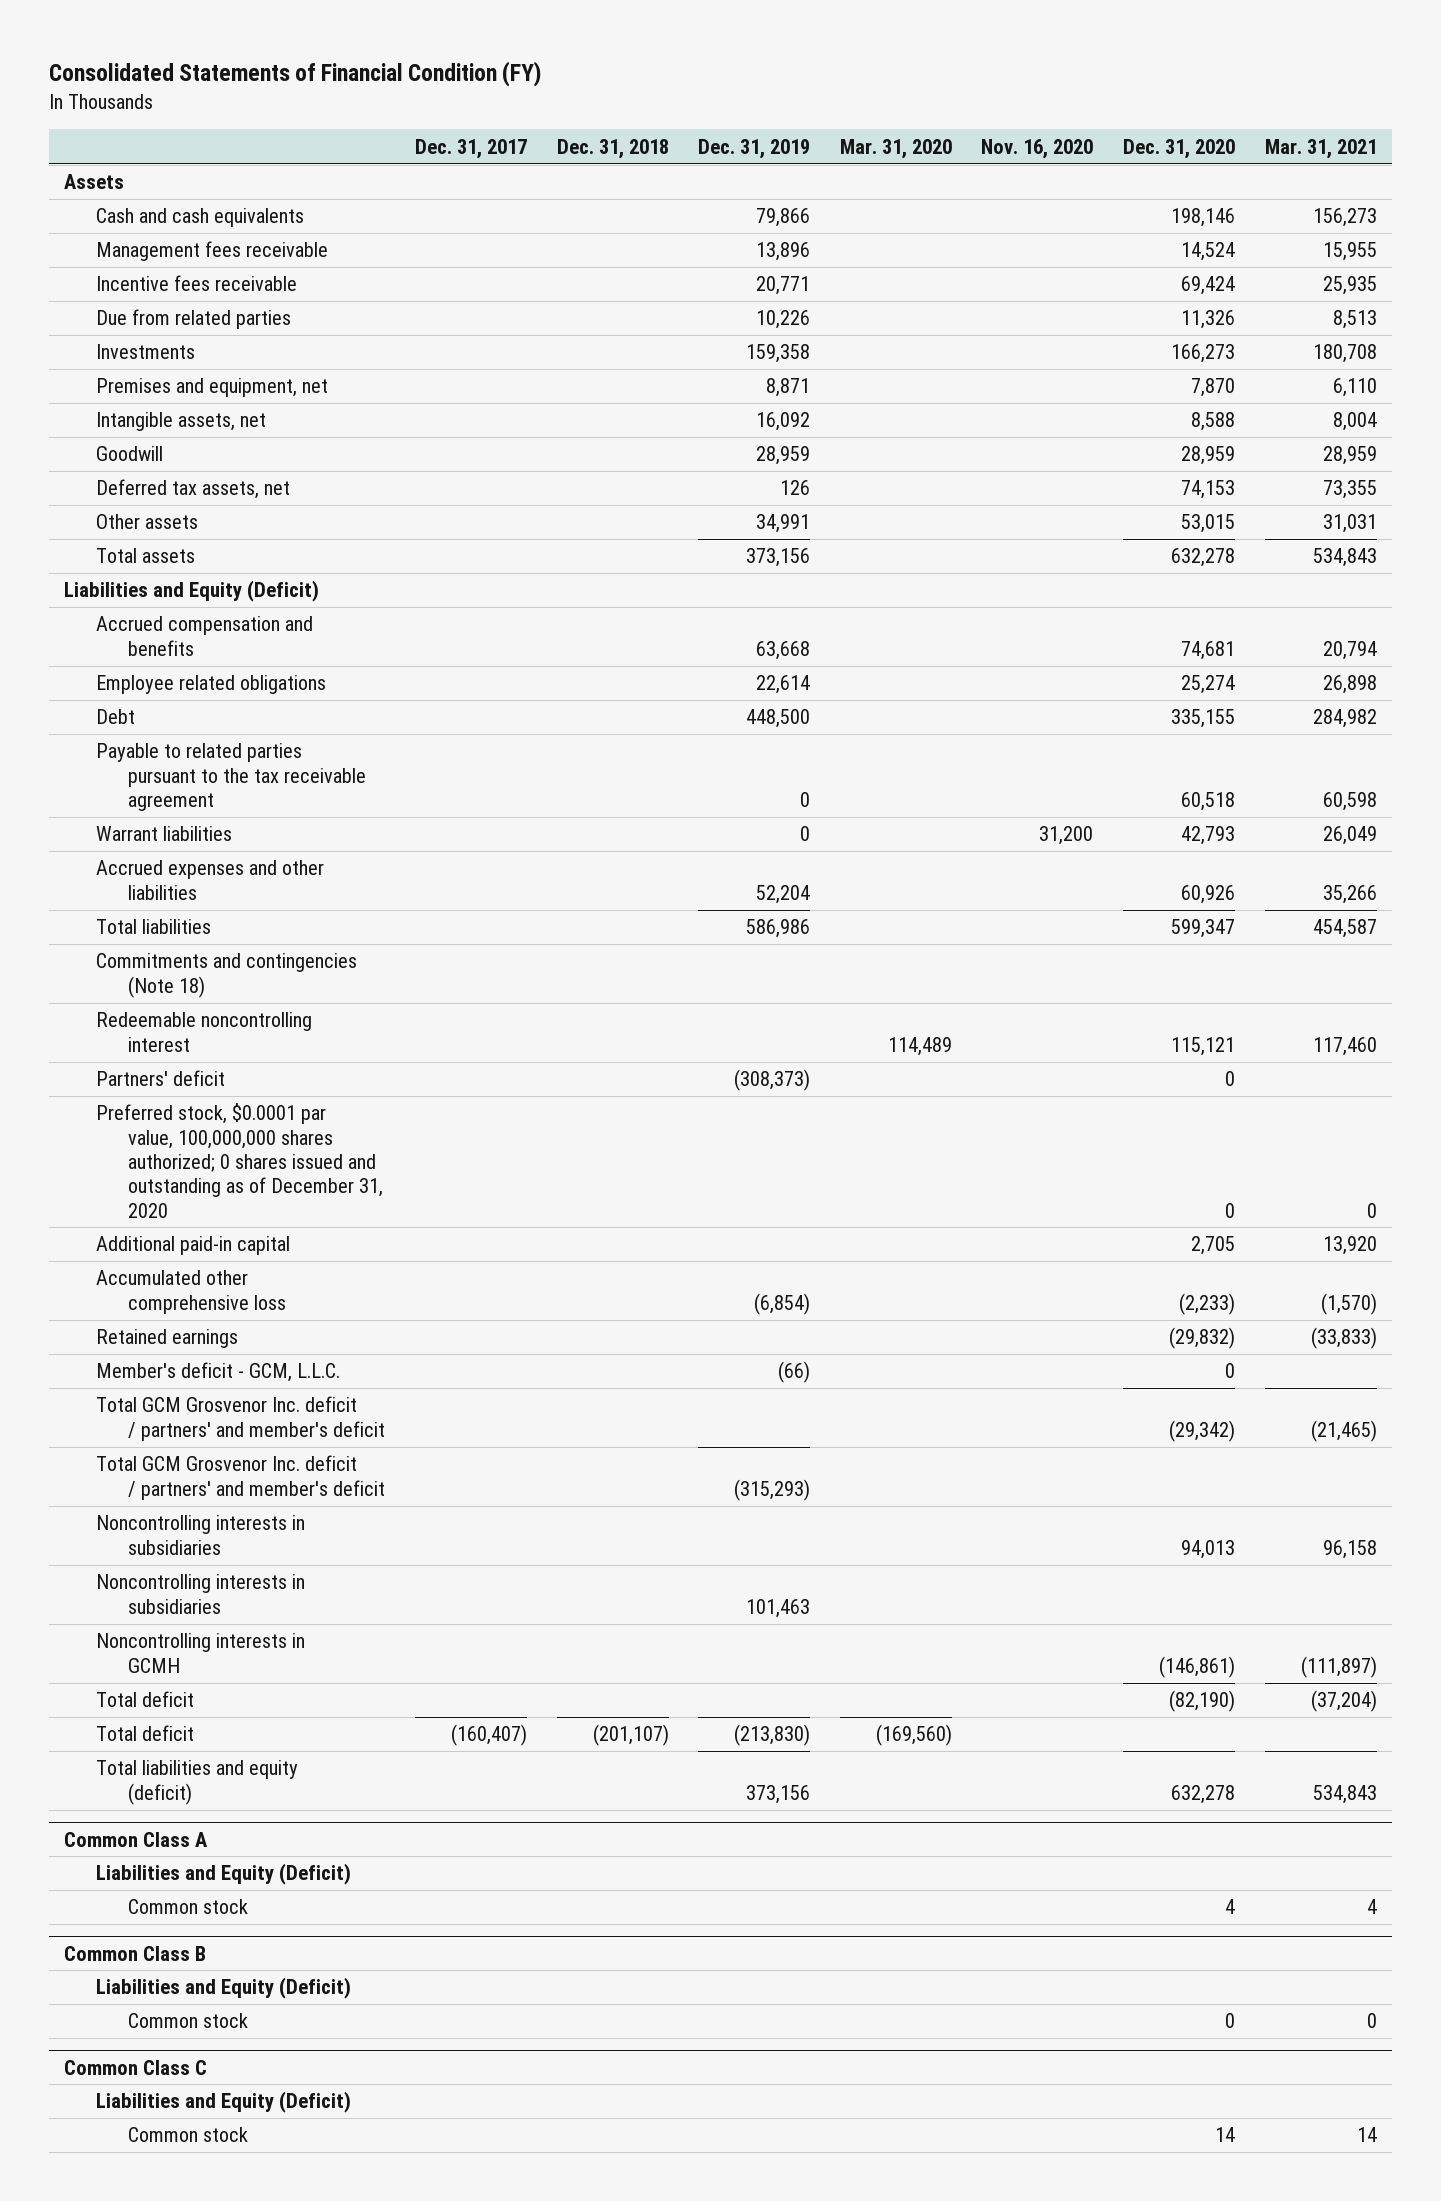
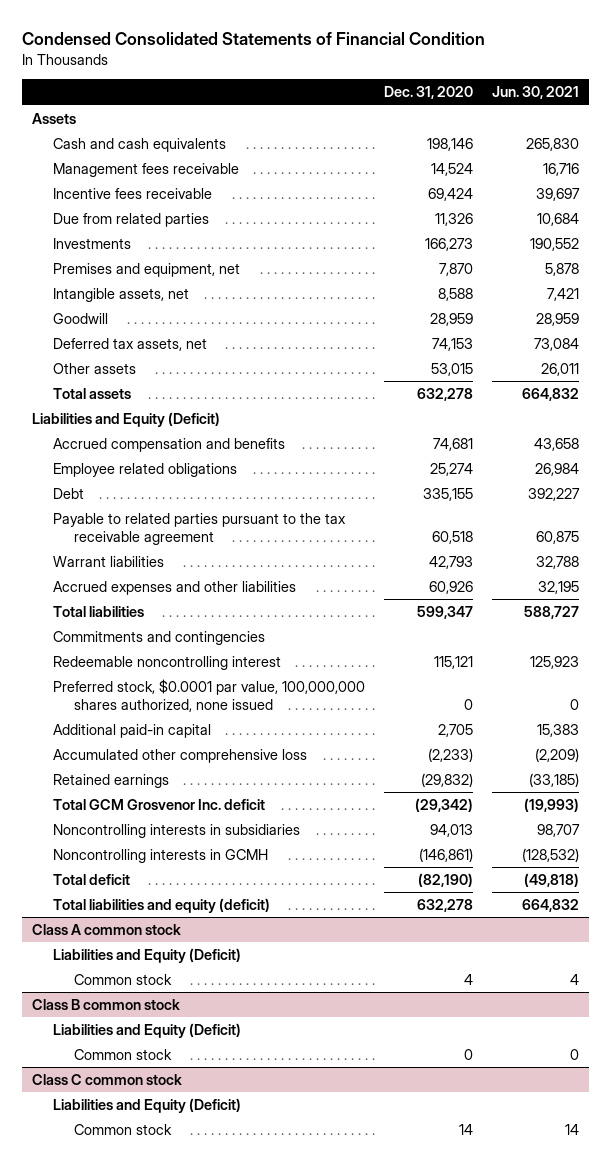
[48,60,541,87] Consolidated Statements of Financial Condition (FY) -> [22,32,486,46] Condensed Consolidated Statements of Financial Condition
[414,138,527,159] Dec. 31, 2017 -> none
[556,138,669,159] Dec. 31, 2018 -> none
[698,138,811,159] Dec. 31, 2019 -> none
[839,138,952,159] Mar. 31, 2020 -> none
[981,138,1094,159] Nov. 16, 2020 -> none
[1264,138,1377,159] Mar. 31, 2021 -> none
none -> [492,86,580,100] Jun. 30, 2021
[96,953,358,998] Commitments and contingencies (Note 18) -> [52,630,265,645] Commitments and contingencies
[96,1070,226,1087] Partners' deficit -> none
[96,1103,384,1218] Preferred stock, $0.0001 par value, 100,000,000 shares authorized; 0 shares issued and outstanding as of December 31, 2020 -> [52,678,365,712] Preferred stock, $0.0001 par value, 100,000,000 shares authorized, none issued
[96,1362,341,1383] Member's deficit - GCM, L.L.C. -> none
[96,1455,386,1500] Total GCM Grosvenor Inc. deficit / partners' and member's deficit -> none
[96,1396,386,1441] Total GCM Grosvenor Inc. deficit / partners' and member's deficit -> [52,798,265,810] Total GCM Grosvenor Inc. deficit
[96,1574,306,1614] Noncontrolling interests in subsidiaries -> none
[96,1725,195,1742] Total deficit -> none
[63,1831,208,1847] Common Class A -> [31,923,181,935] Class A common stock
[63,1945,206,1961] Common Class B -> [31,998,180,1010] Class B common stock
[63,2059,207,2075] Common Class C -> [31,1073,182,1085] Class C common stock

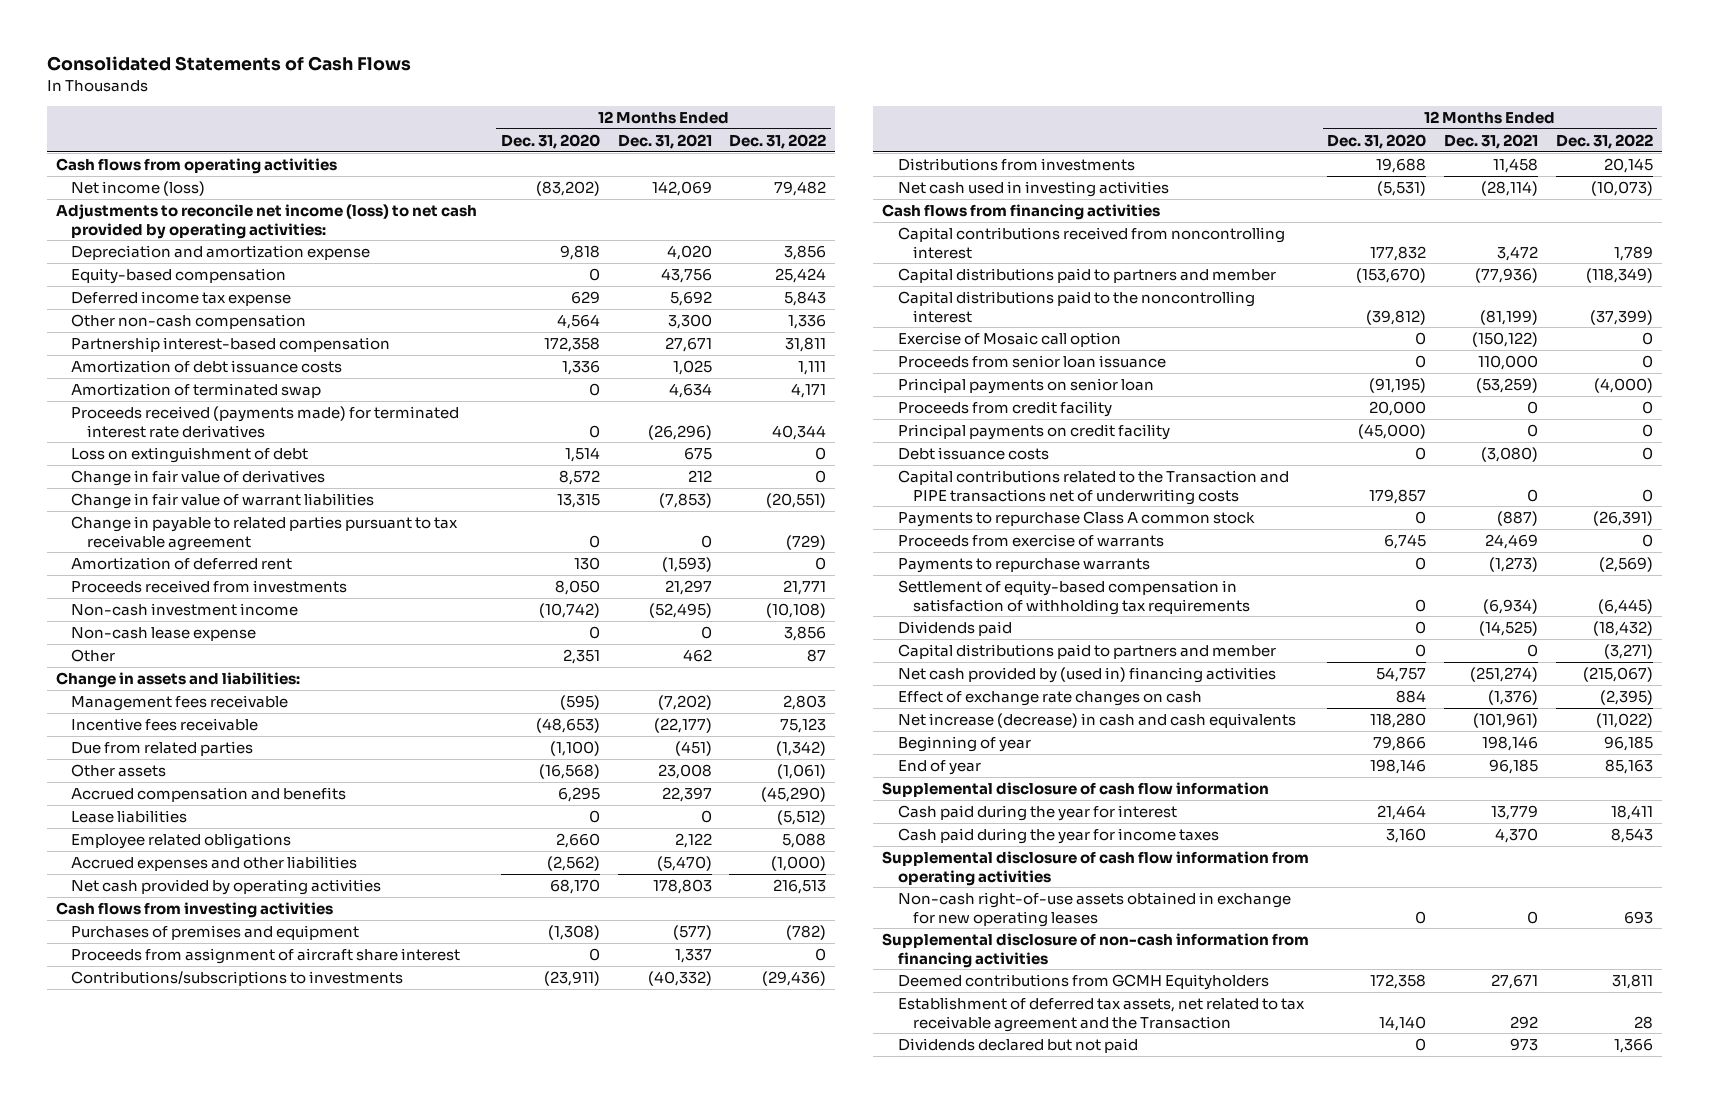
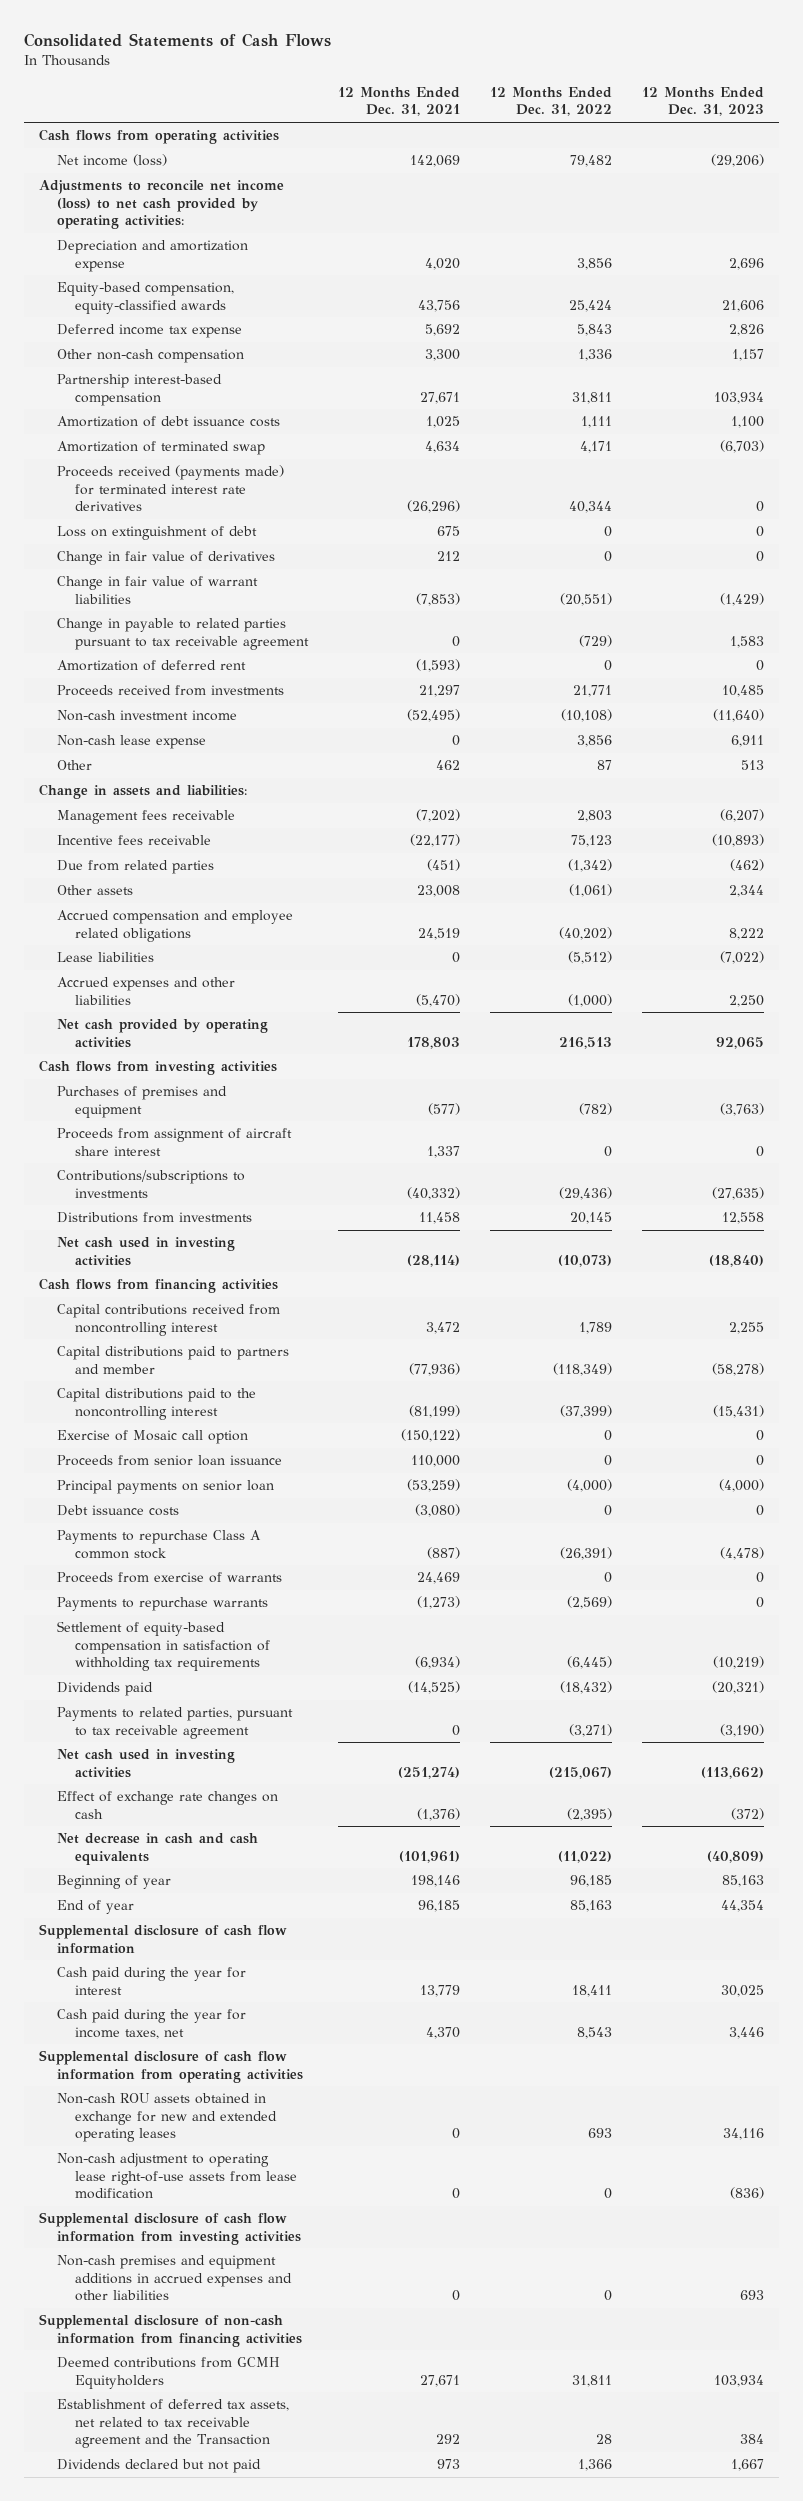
[500,133,600,149] Dec. 31, 2020 -> none
none -> [641,86,764,117] 12 Months Ended Dec. 31, 2023
[71,268,287,285] Equity-based compensation -> [56,282,234,314] Equity-based compensation, equity-classified awards
[71,787,347,803] Accrued compensation and benefits -> none
none -> [56,910,293,942] Accrued compensation and employee related obligations
[71,833,292,850] Employee related obligations -> none
[897,401,1112,418] Proceeds from credit facility -> none
[897,424,1170,441] Principal payments on credit facility -> none
[897,470,1289,505] Capital contributions related to the Transaction and PIPE transactions net of underwriting costs -> none
[897,644,1276,660] Capital distributions paid to partners and member -> [56,1707,293,1739] Payments to related parties, pursuant to tax receivable agreement
[897,667,1276,684] Net cash provided by (used in) financing activities -> [56,1749,235,1778] Net cash used in investing activities
[897,713,1296,729] Net increase (decrease) in cash and cash equivalents -> [56,1833,258,1865] Net decrease in cash and cash equivalents
[897,828,1219,845] Cash paid during the year for income taxes -> [56,2009,246,2039] Cash paid during the year for income taxes, net
[897,892,1291,927] Non-cash right-of-use assets obtained in exchange for new operating leases -> [56,2093,277,2143] Non-cash ROU assets obtained in exchange for new and extended operating leases
none -> [56,2153,297,2200] Non-cash adjustment to operating lease right-of-use assets from lease modification
none -> [39,2212,301,2245] Supplemental disclosure of cash flow information from investing activities
none -> [56,2255,292,2302] Non-cash premises and equipment additions in accrued expenses and other liabilities

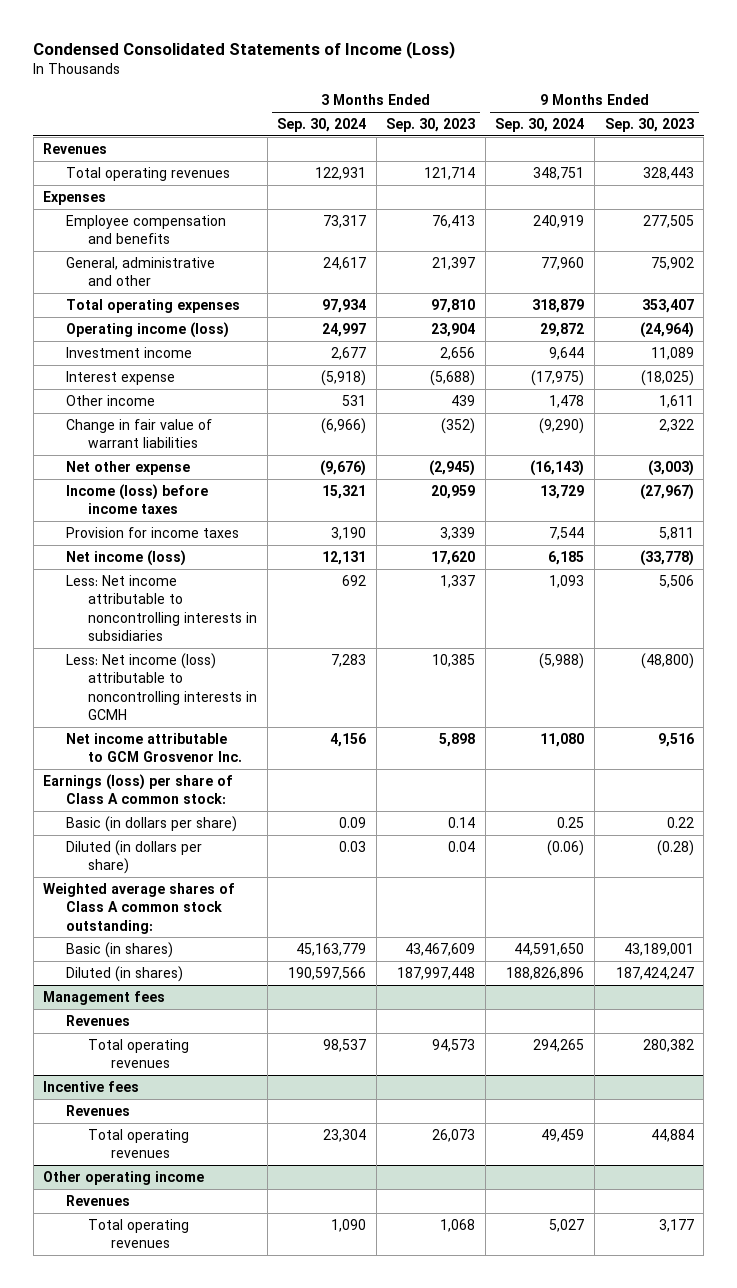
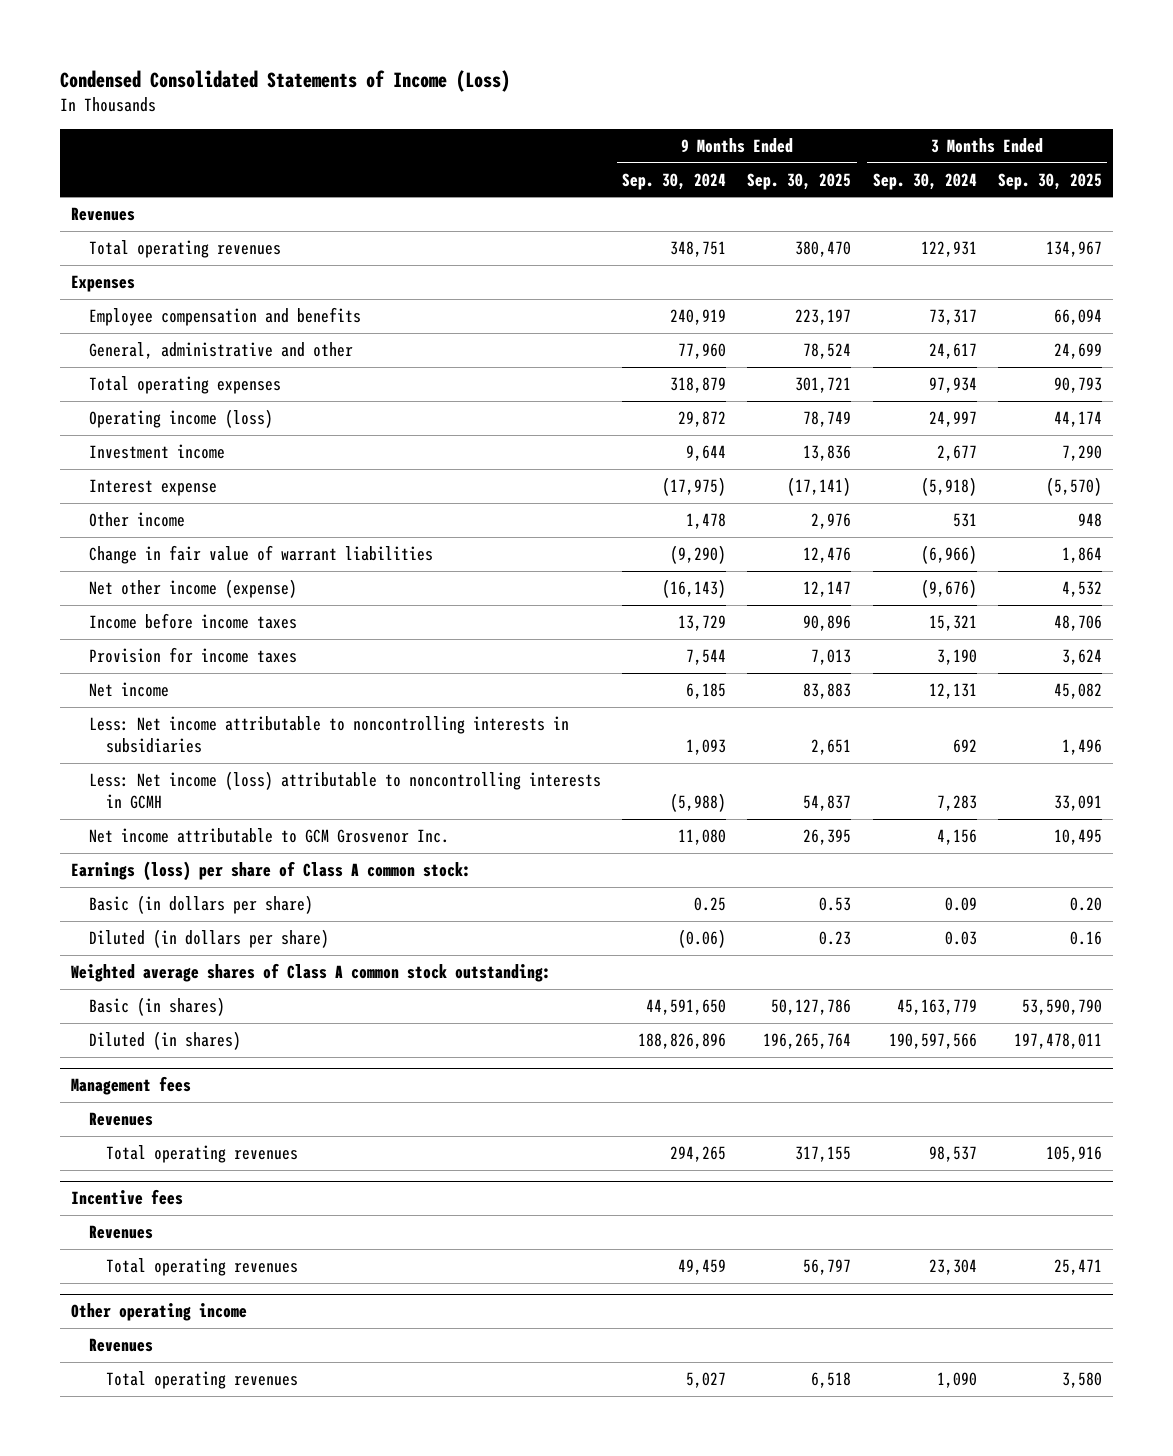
[386,118,476,133] Sep. 30, 2023 -> none
[604,118,694,133] Sep. 30, 2023 -> none
none -> [747,172,852,190] Sep. 30, 2025
none -> [998,172,1103,190] Sep. 30, 2025
[65,460,190,475] Net other expense -> [88,579,297,599] Net other income (expense)
[65,483,208,515] Income (loss) before income taxes -> [88,613,297,630] Income before income taxes
[65,549,186,566] Net income (loss) -> [88,682,169,698] Net income

